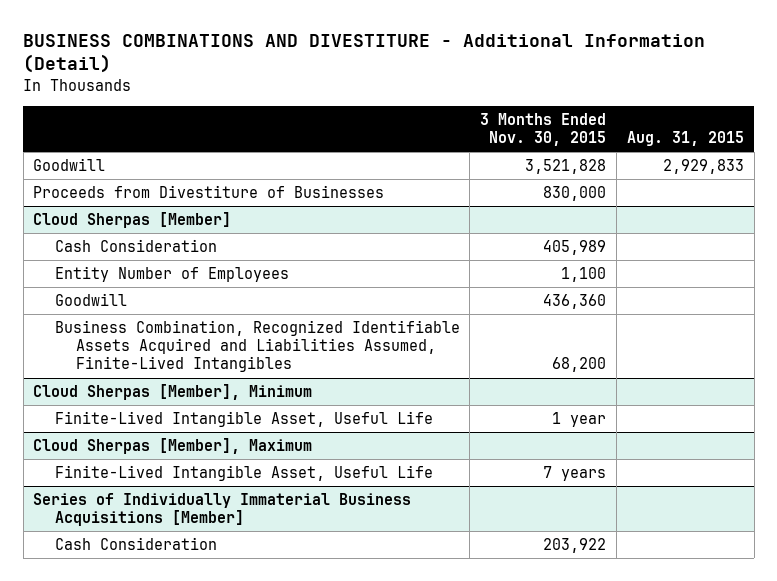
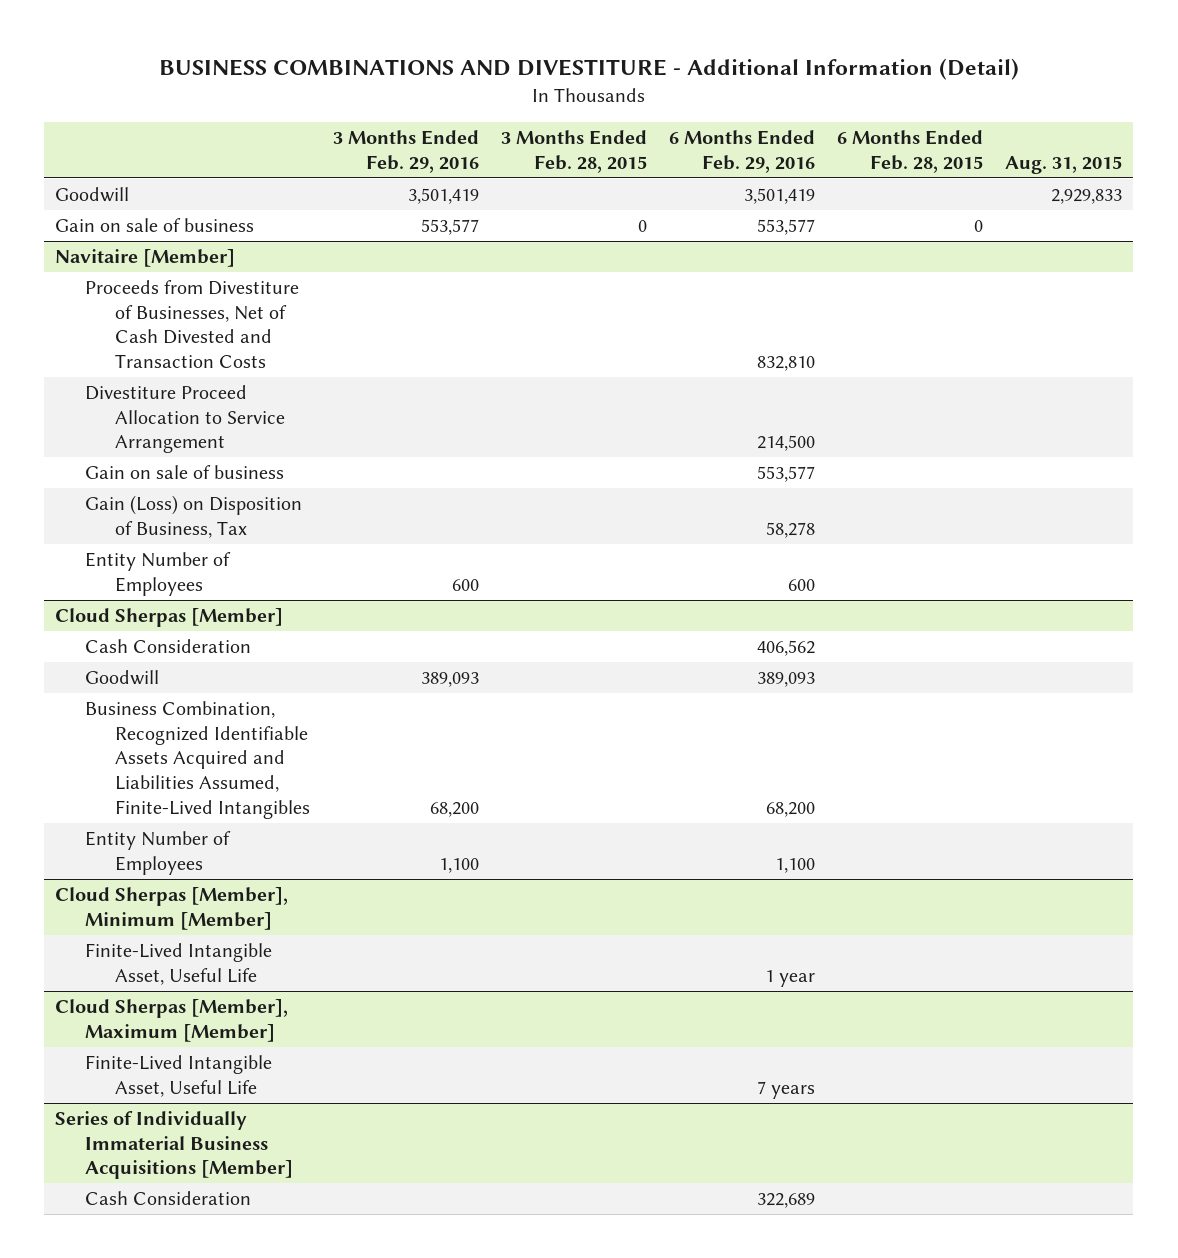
[480,112,607,147] 3 Months Ended Nov. 30, 2015 -> none
none -> [332,130,479,173] 3 Months Ended Feb. 29, 2016
none -> [500,130,647,173] 3 Months Ended Feb. 28, 2015
none -> [668,130,815,173] 6 Months Ended Feb. 29, 2016
none -> [837,130,984,173] 6 Months Ended Feb. 28, 2015
[33,185,385,199] Proceeds from Divestiture of Businesses -> none
none -> [55,218,255,233] Gain on sale of business
none -> [55,249,236,268] Navitaire [Member]
none -> [85,280,300,368] Proceeds from Divestiture of Businesses, Net of Cash Divested and Transaction Costs
none -> [85,385,286,454] Divestiture Proceed Allocation to Service Arrangement
none -> [85,465,285,480] Gain on sale of business
none -> [85,495,303,538] Gain (Loss) on Disposition of Business, Tax
none -> [85,552,232,596] Entity Number of Employees
[54,266,289,283] Entity Number of Employees -> [85,831,232,875] Entity Number of Employees
[33,384,313,401] Cloud Sherpas [Member], Minimum -> [55,887,289,930] Cloud Sherpas [Member], Minimum [Member]
[33,438,313,455] Cloud Sherpas [Member], Maximum -> [55,999,289,1042] Cloud Sherpas [Member], Maximum [Member]

